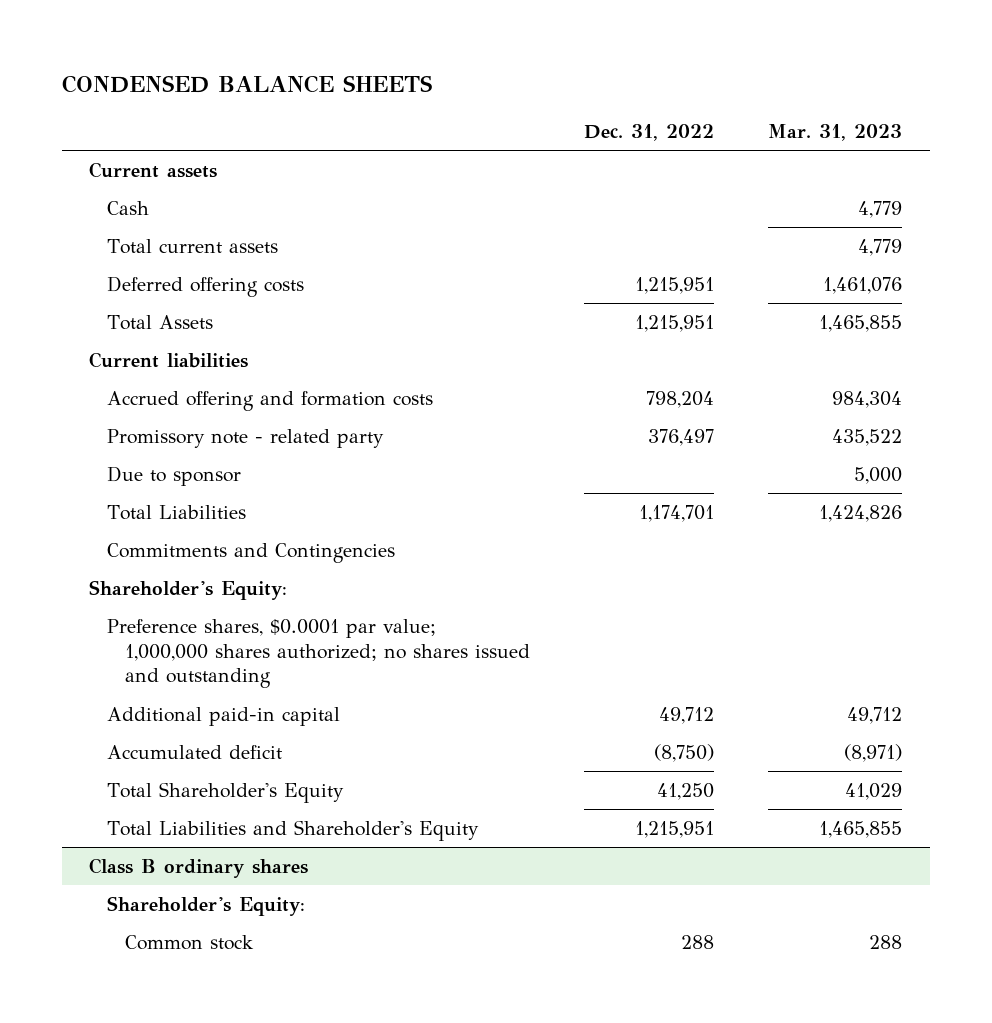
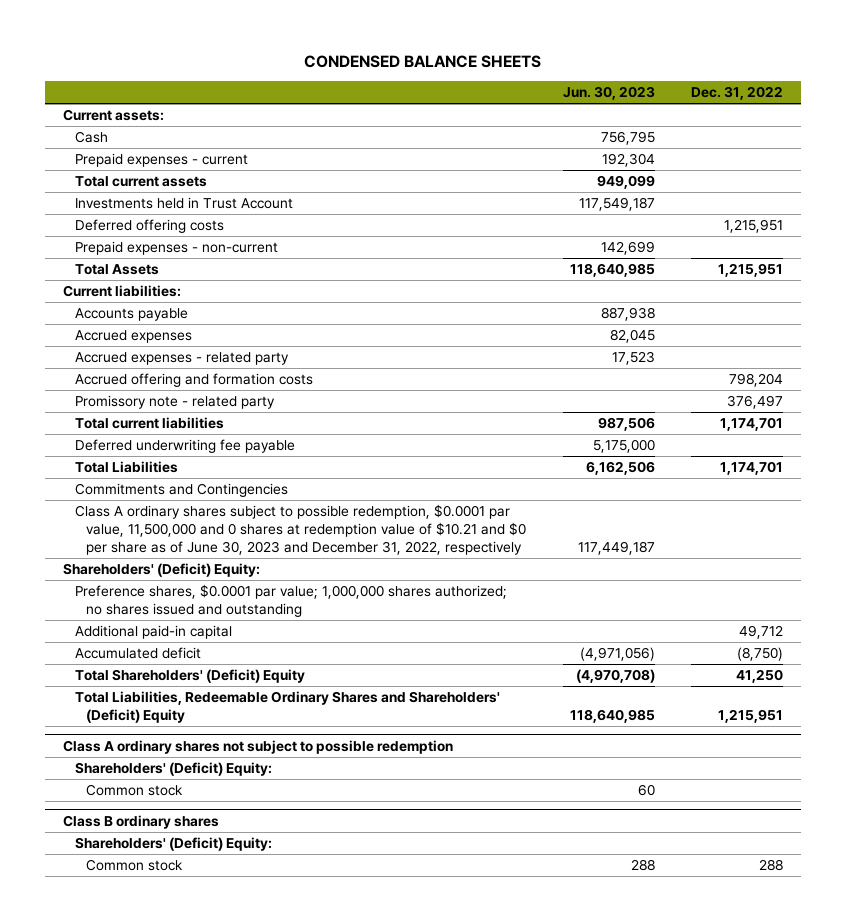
[768,123,903,141] Mar. 31, 2023 -> none
none -> [562,86,655,101] Jun. 30, 2023
[89,161,218,178] Current assets -> [63,108,165,121] Current assets:
none -> [74,152,248,167] Prepaid expenses - current
none -> [74,196,293,209] Investments held in Trust Account
none -> [74,240,278,255] Prepaid expenses - non-current
[89,351,249,368] Current liabilities -> [63,284,182,297] Current liabilities:
none -> [74,307,188,321] Accounts payable
none -> [74,329,192,343] Accrued expenses
none -> [74,351,289,365] Accrued expenses - related party
[107,465,242,486] Due to sponsor -> none
none -> [74,416,224,429] Total current liabilities
none -> [74,438,295,453] Deferred underwriting fee payable
none -> [74,503,527,555] Class A ordinary shares subject to possible redemption, $0.0001 par value, 11,500,000 and 0 shares at redemption value of $10.21 and $0 per share as of June 30, 2023 and December 31, 2022, respectively
[89,579,288,600] Shareholder's Equity: -> [63,562,261,577] Shareholders' (Deficit) Equity:
[107,781,345,803] Total Shareholder's Equity -> [74,668,305,683] Total Shareholders' (Deficit) Equity
[107,819,480,841] Total Liabilities and Shareholder's Equity -> [74,690,500,723] Total Liabilities, Redeemable Ordinary Shares and Shareholders' (Deficit) Equity
none -> [63,739,454,754] Class A ordinary shares not subject to possible redemption
none -> [74,761,272,776] Shareholders' (Deficit) Equity:
none -> [86,783,184,796] Common stock
[107,895,306,916] Shareholder's Equity: -> [74,836,272,851] Shareholders' (Deficit) Equity:

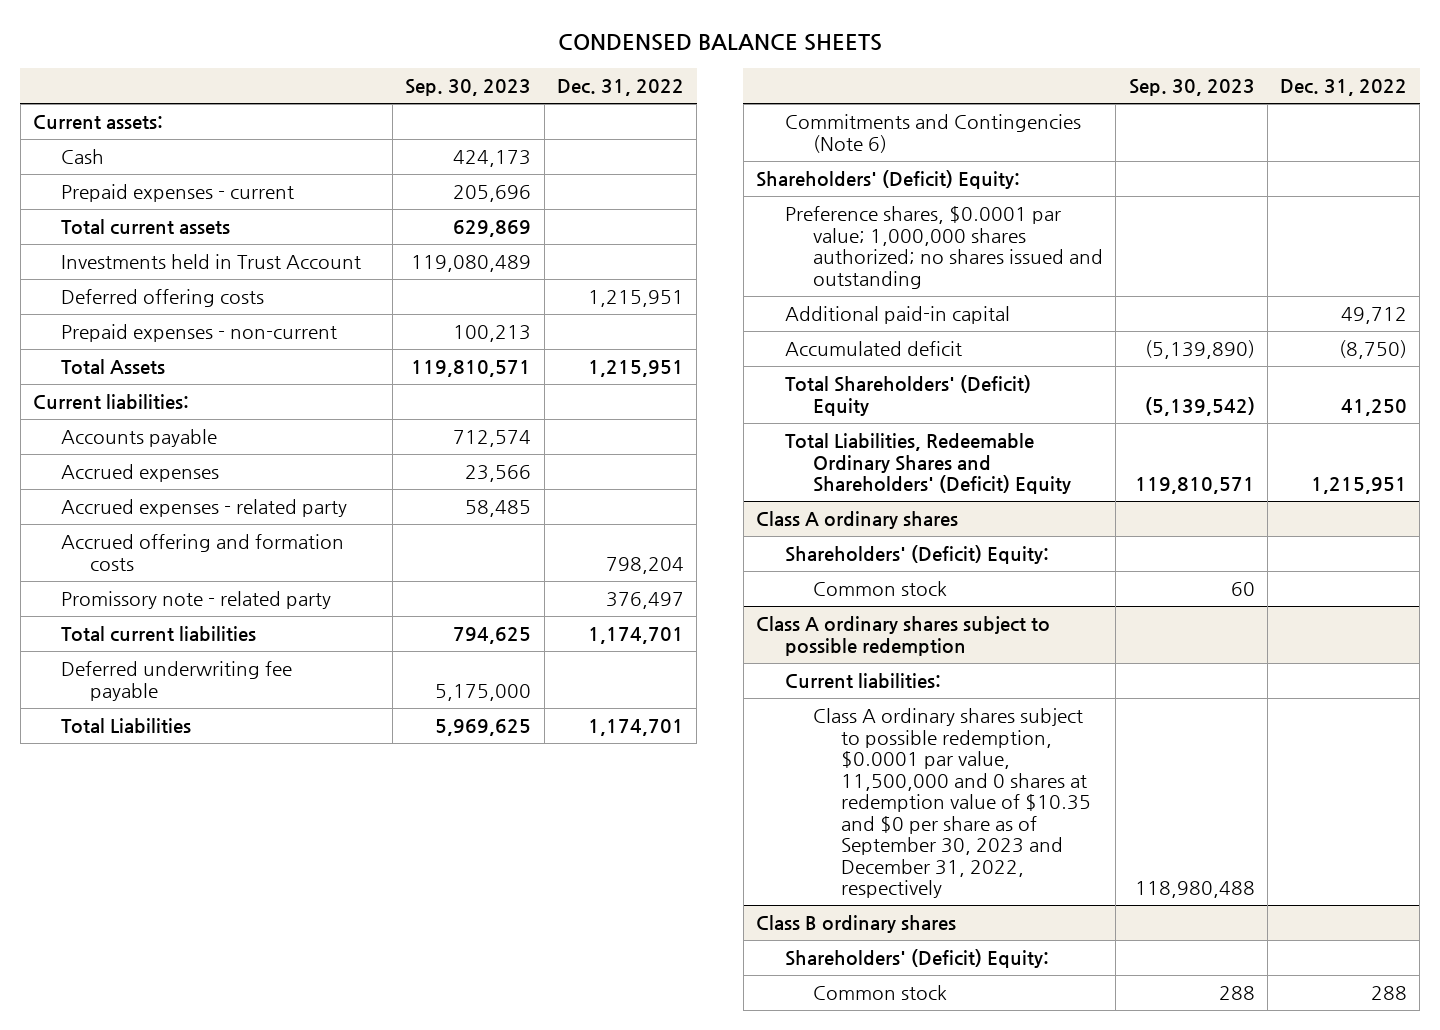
[562,86,655,101] Jun. 30, 2023 -> none
none -> [405,79,532,97] Sep. 30, 2023
[74,503,527,555] Class A ordinary shares subject to possible redemption, $0.0001 par value, 11,500,000 and 0 shares at redemption value of $10.21 and $0 per share as of June 30, 2023 and December 31, 2022, respectively -> none
[74,482,288,497] Commitments and Contingencies -> [784,114,1081,153] Commitments and Contingencies (Note 6)
[63,739,454,754] Class A ordinary shares not subject to possible redemption -> none
[74,761,272,776] Shareholders' (Deficit) Equity: -> none
[86,783,184,796] Common stock -> none
none -> [756,511,959,530] Class A ordinary shares
none -> [784,545,1049,565] Shareholders' (Deficit) Equity:
none -> [812,581,947,597] Common stock
none -> [756,616,1051,656] Class A ordinary shares subject to possible redemption
none -> [784,673,941,689] Current liabilities:
none -> [812,708,1092,899] Class A ordinary shares subject to possible redemption, $0.0001 par value, 11,500,000 and 0 shares at redemption value of $10.35 and $0 per share as of September 30, 2023 and December 31, 2022, respectively

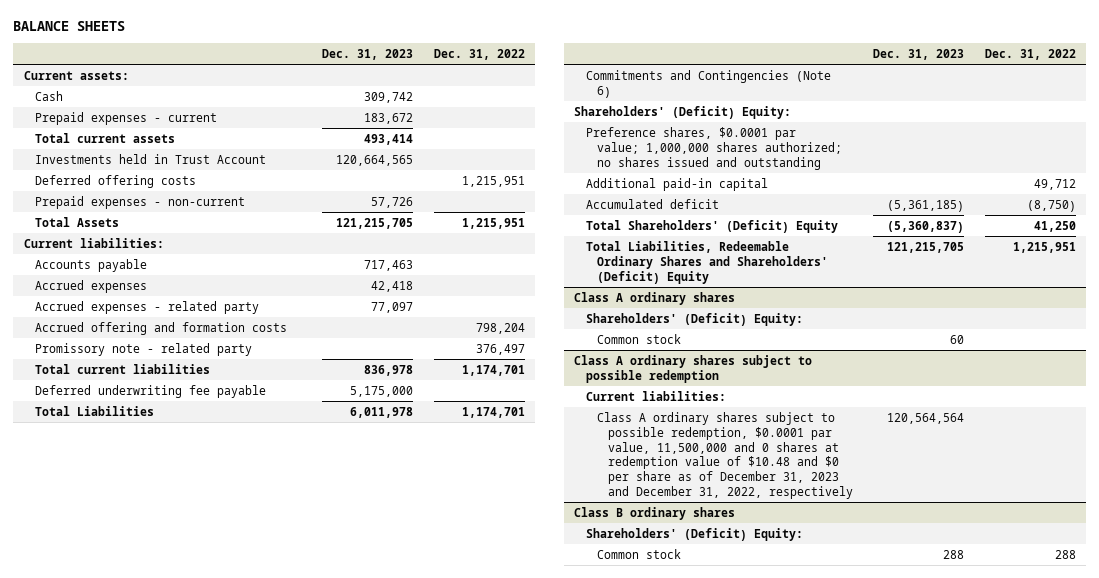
[558,34,883,52] CONDENSED BALANCE SHEETS -> [13,21,126,32] BALANCE SHEETS
[405,79,532,97] Sep. 30, 2023 -> none
none -> [322,48,414,60] Dec. 31, 2023
[812,708,1092,899] Class A ordinary shares subject to possible redemption, $0.0001 par value, 11,500,000 and 0 shares at redemption value of $10.35 and $0 per share as of September 30, 2023 and December 31, 2022, respectively -> [596,411,853,500] Class A ordinary shares subject to possible redemption, $0.0001 par value, 11,500,000 and 0 shares at redemption value of $10.48 and $0 per share as of December 31, 2023 and December 31, 2022, respectively

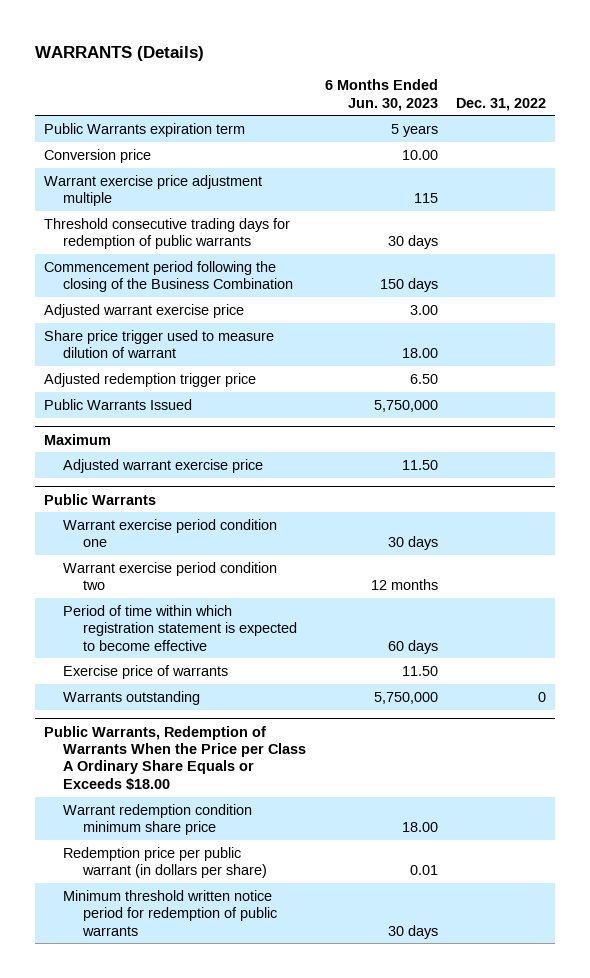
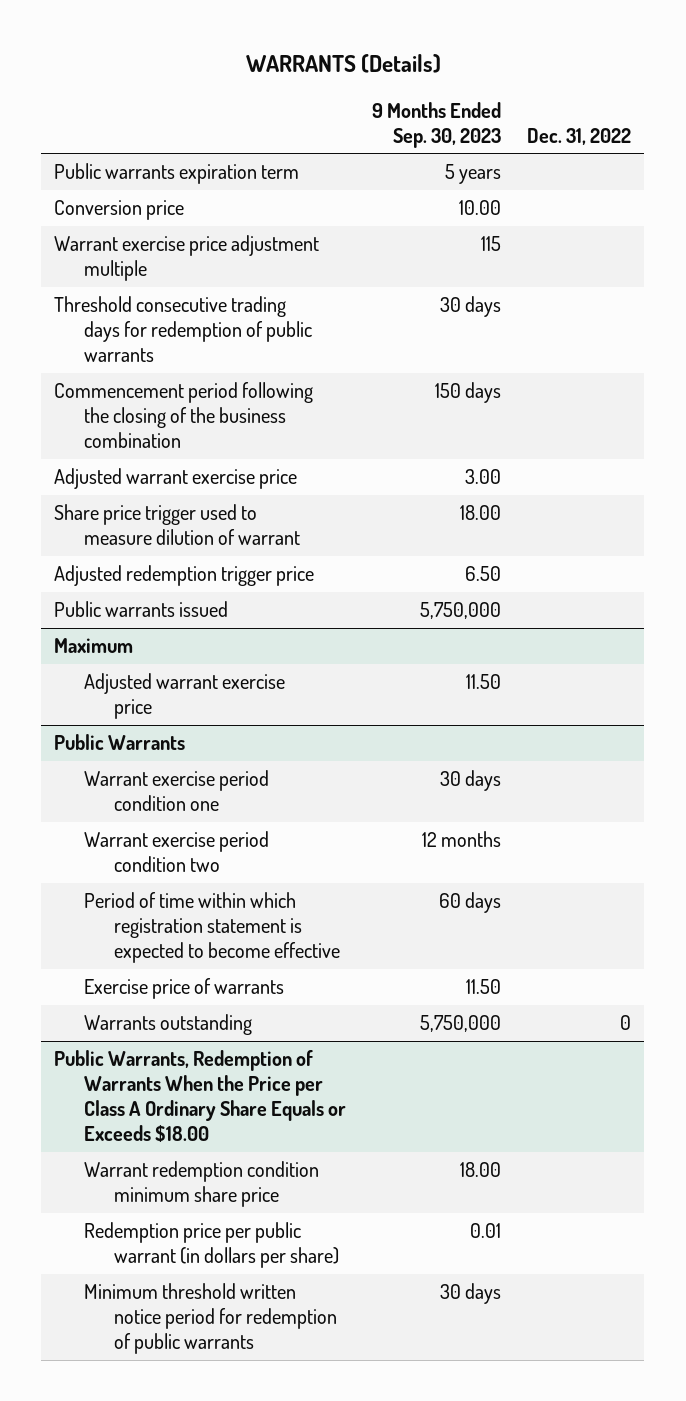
[324,79,438,111] 6 Months Ended Jun. 30, 2023 -> none
none -> [372,101,502,148] 9 Months Ended Sep. 30, 2023
[44,122,246,137] Public Warrants expiration term -> [54,163,300,185] Public warrants expiration term
[44,260,294,293] Commencement period following the closing of the Business Combination -> [54,382,314,449] Commencement period following the closing of the business combination
[44,398,193,410] Public Warrants Issued -> [54,601,229,618] Public warrants issued

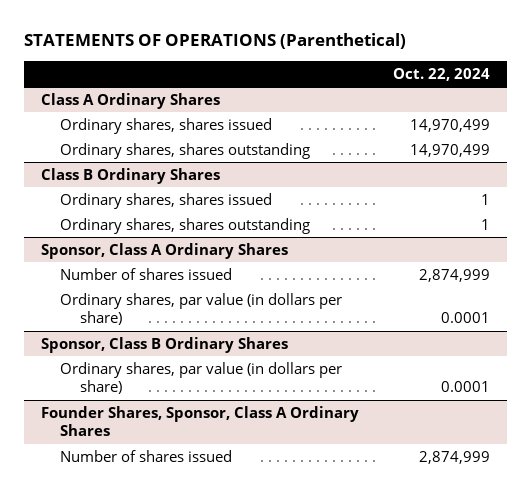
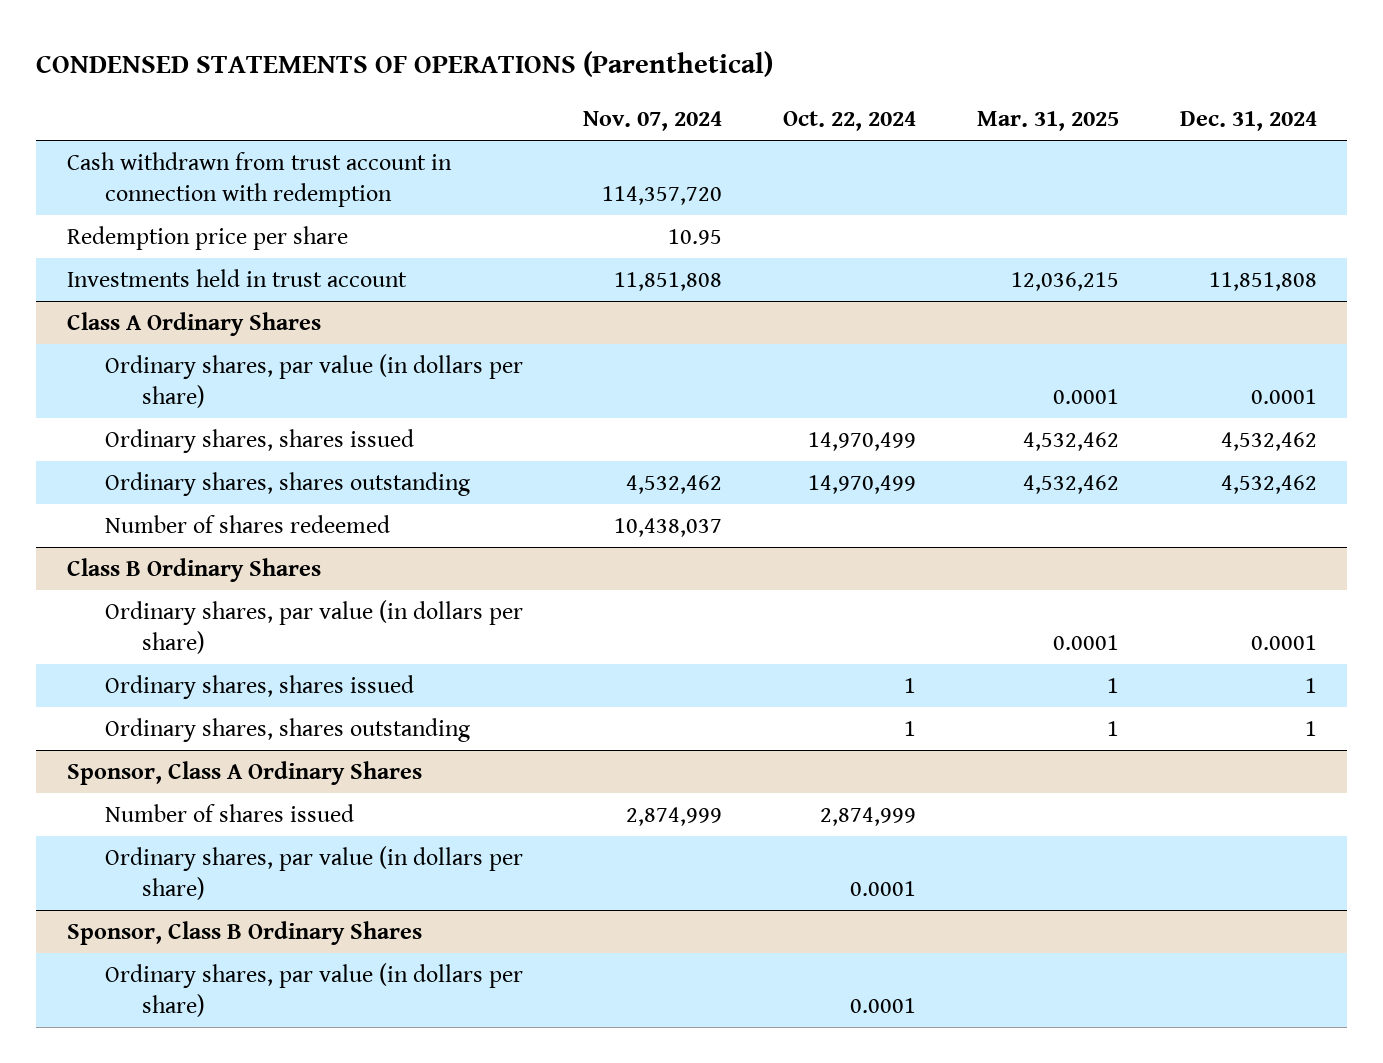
[23,33,406,50] STATEMENTS OF OPERATIONS (Parenthetical) -> [36,51,774,78] CONDENSED STATEMENTS OF OPERATIONS (Parenthetical)
none -> [583,111,723,132] Nov. 07, 2024
none -> [976,111,1119,132] Mar. 31, 2025
none -> [1179,111,1317,132] Dec. 31, 2024
none -> [66,152,452,207] Cash withdrawn from trust account in connection with redemption
none -> [66,226,348,251] Redemption price per share
none -> [66,269,407,288] Investments held in trust account
none -> [104,354,523,408] Ordinary shares, par value (in dollars per share)
none -> [104,515,390,534] Number of shares redeemed
none -> [104,600,523,654] Ordinary shares, par value (in dollars per share)
[40,405,359,437] Founder Shares, Sponsor, Class A Ordinary Shares -> none
[60,449,233,462] Number of shares issued -> none

